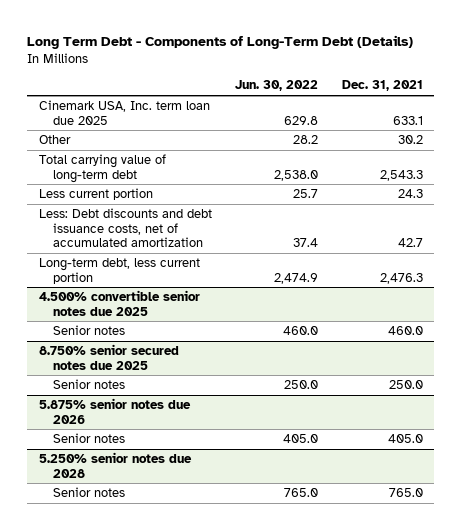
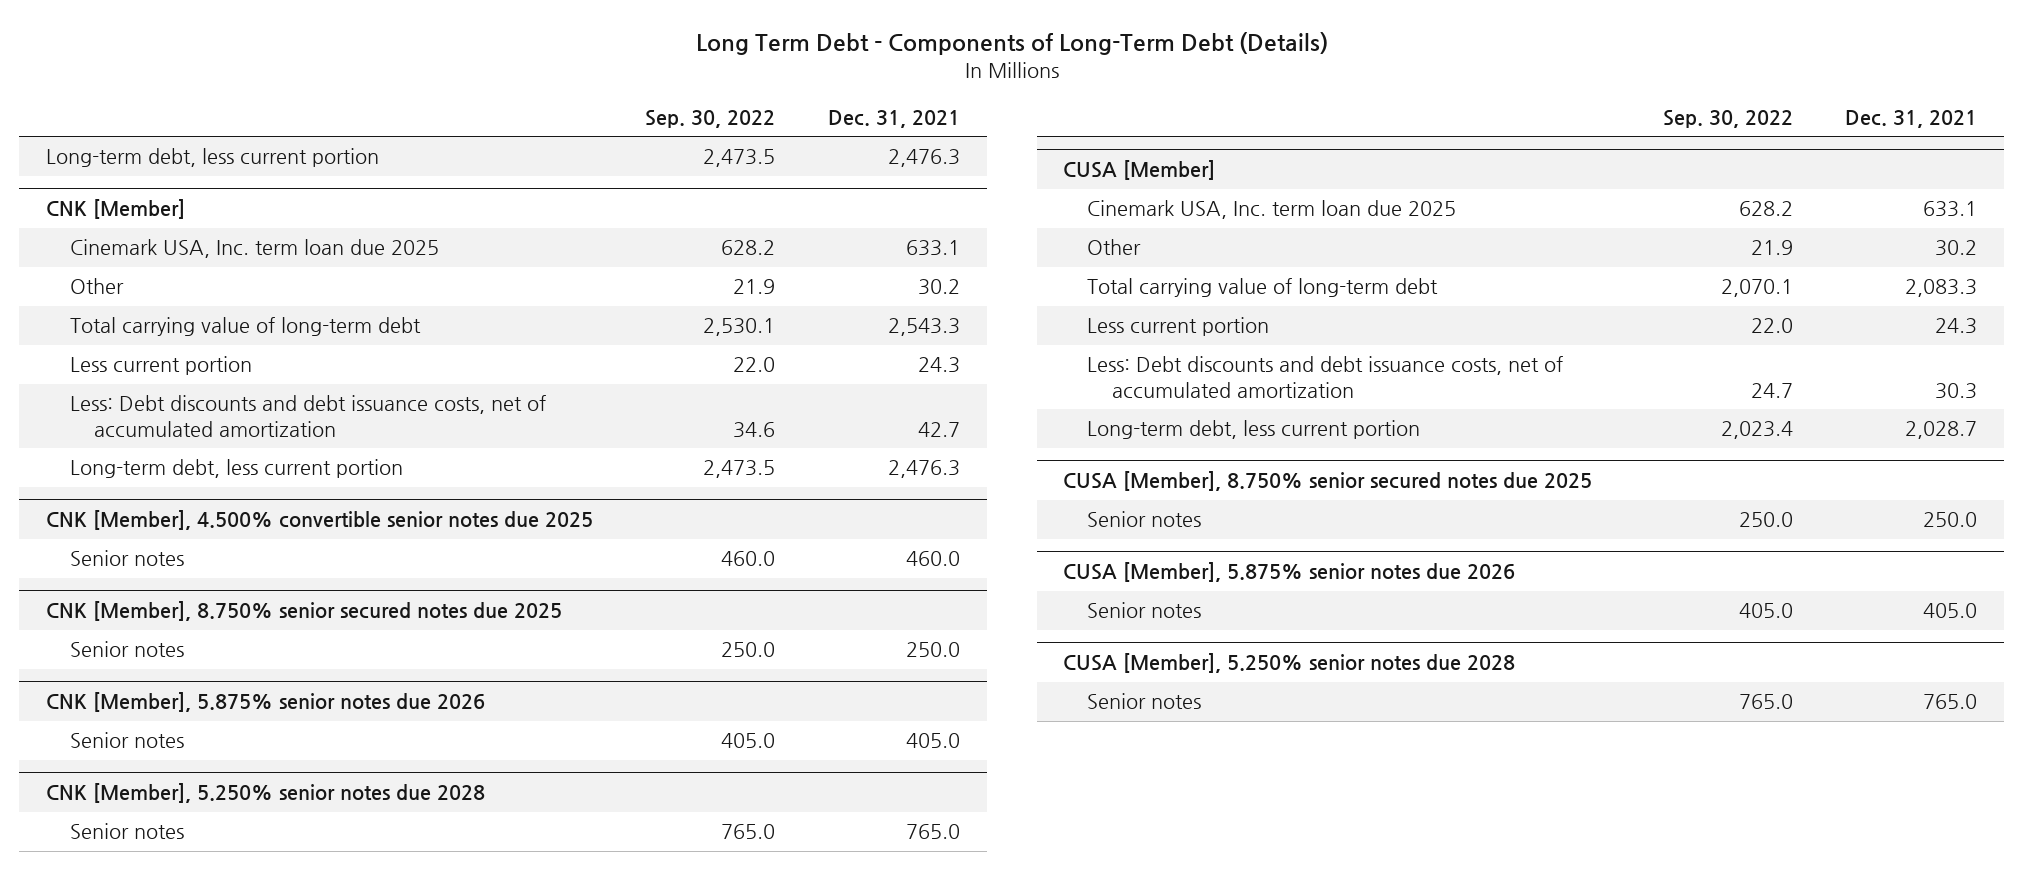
[235,80,319,92] Jun. 30, 2022 -> none
none -> [645,109,776,128] Sep. 30, 2022
none -> [45,148,379,168] Long-term debt, less current portion
none -> [45,199,185,220] CNK [Member]
[38,290,200,316] 4.500% convertible senior notes due 2025 -> [45,510,593,531] CNK [Member], 4.500% convertible senior notes due 2025
[38,344,179,370] 8.750% senior secured notes due 2025 -> [45,601,562,622] CNK [Member], 8.750% senior secured notes due 2025
[38,398,191,424] 5.875% senior notes due 2026 -> [45,692,485,713] CNK [Member], 5.875% senior notes due 2026
[38,452,192,478] 5.250% senior notes due 2028 -> [45,783,485,804] CNK [Member], 5.250% senior notes due 2028
none -> [1062,160,1215,181] CUSA [Member]
none -> [1087,200,1457,220] Cinemark USA, Inc. term loan due 2025
none -> [1087,239,1142,256] Other
none -> [1087,278,1439,298] Total carrying value of long-term debt
none -> [1087,317,1270,337] Less current portion
none -> [1087,356,1564,398] Less: Debt discounts and debt issuance costs, net of accumulated amortization
none -> [1087,420,1421,440] Long-term debt, less current portion
none -> [1062,471,1592,492] CUSA [Member], 8.750% senior secured notes due 2025
none -> [1087,511,1202,528] Senior notes
none -> [1062,562,1515,583] CUSA [Member], 5.875% senior notes due 2026
none -> [1087,602,1202,619] Senior notes
none -> [1062,653,1515,674] CUSA [Member], 5.250% senior notes due 2028
none -> [1087,693,1202,710] Senior notes

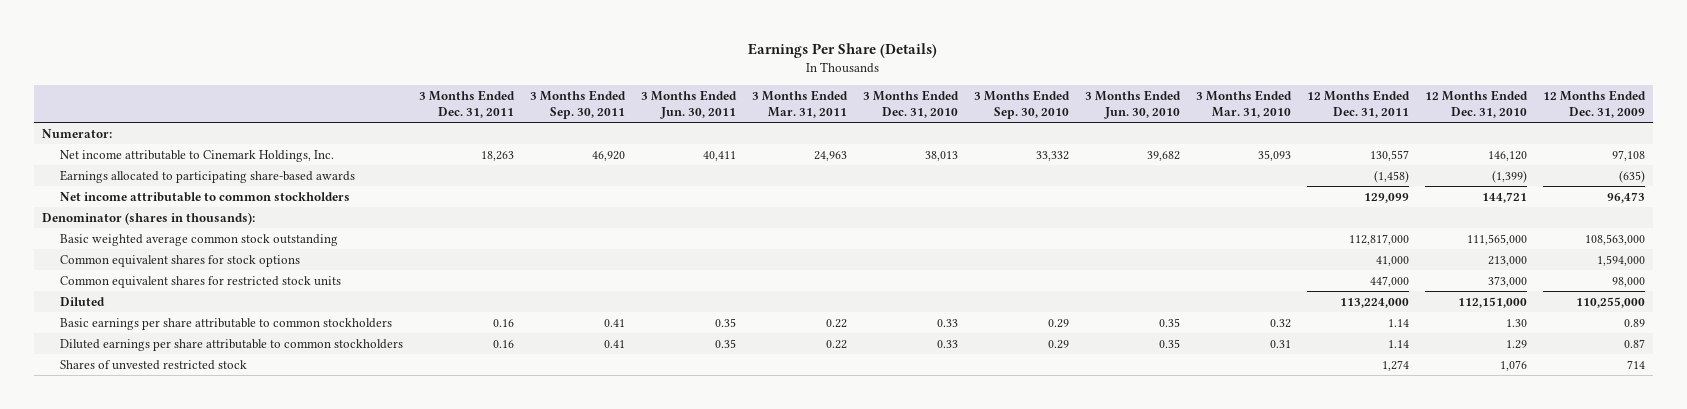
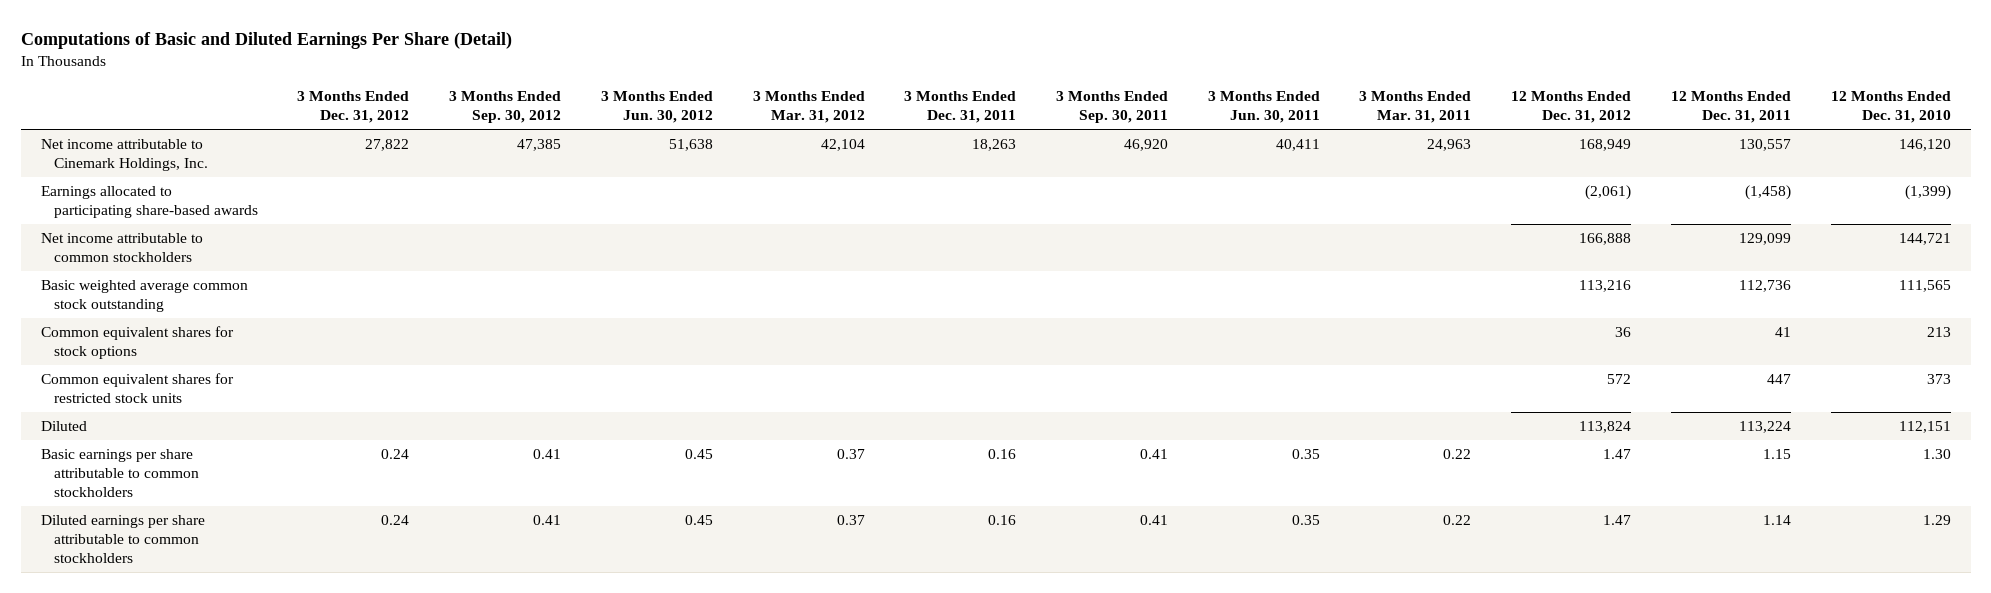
[748,43,938,59] Earnings Per Share (Details) -> [20,32,512,50] Computations of Basic and Diluted Earnings Per Share (Detail)
[862,89,959,118] 3 Months Ended Dec. 31, 2010 -> none
[973,89,1070,119] 3 Months Ended Sep. 30, 2010 -> none
[1084,89,1181,119] 3 Months Ended Jun. 30, 2010 -> none
[1196,89,1293,118] 3 Months Ended Mar. 31, 2010 -> none
[1543,89,1647,118] 12 Months Ended Dec. 31, 2009 -> none
none -> [297,91,410,123] 3 Months Ended Dec. 31, 2012
none -> [449,91,562,123] 3 Months Ended Sep. 30, 2012
none -> [600,91,713,123] 3 Months Ended Jun. 30, 2012
none -> [752,91,865,123] 3 Months Ended Mar. 31, 2012
none -> [1511,91,1632,123] 12 Months Ended Dec. 31, 2012
[41,128,112,138] Numerator: -> none
[41,211,255,225] Denominator (shares in thousands): -> none
[1349,233,1410,245] 112,817,000 -> [1738,280,1791,293] 112,736
[1467,233,1528,245] 111,565,000 -> [1898,280,1951,293] 111,565
[1376,255,1410,266] 41,000 -> [1774,327,1791,338] 41
[1488,255,1528,266] 213,000 -> [1926,327,1951,338] 213
[1370,275,1410,287] 447,000 -> [1766,374,1791,385] 447
[1488,275,1528,287] 373,000 -> [1926,374,1951,385] 373
[1340,297,1410,308] 113,224,000 -> [1738,421,1791,434] 113,224
[1458,296,1528,308] 112,151,000 -> [1898,421,1951,434] 112,151
[1388,318,1410,327] 1.14 -> [1762,449,1791,460] 1.15
[59,359,247,370] Shares of unvested restricted stock -> none

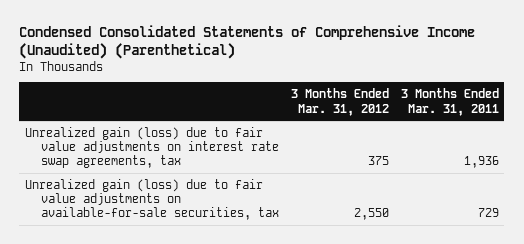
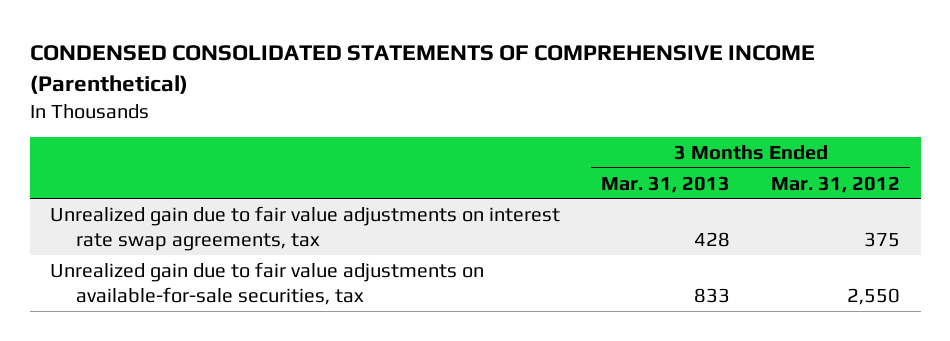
[19,25,476,60] Condensed Consolidated Statements of Comprehensive Income (Unaudited) (Parenthetical) -> [29,45,815,94] CONDENSED CONSOLIDATED STATEMENTS OF COMPREHENSIVE INCOME (Parenthetical)
[400,88,499,116] 3 Months Ended Mar. 31, 2011 -> none
none -> [601,175,731,193] Mar. 31, 2013
[25,126,279,169] Unrealized gain (loss) due to fair value adjustments on interest rate swap agreements, tax -> [50,205,561,252] Unrealized gain due to fair value adjustments on interest rate swap agreements, tax
[25,178,279,221] Unrealized gain (loss) due to fair value adjustments on available-for-sale securities, tax -> [50,261,485,306] Unrealized gain due to fair value adjustments on available-for-sale securities, tax

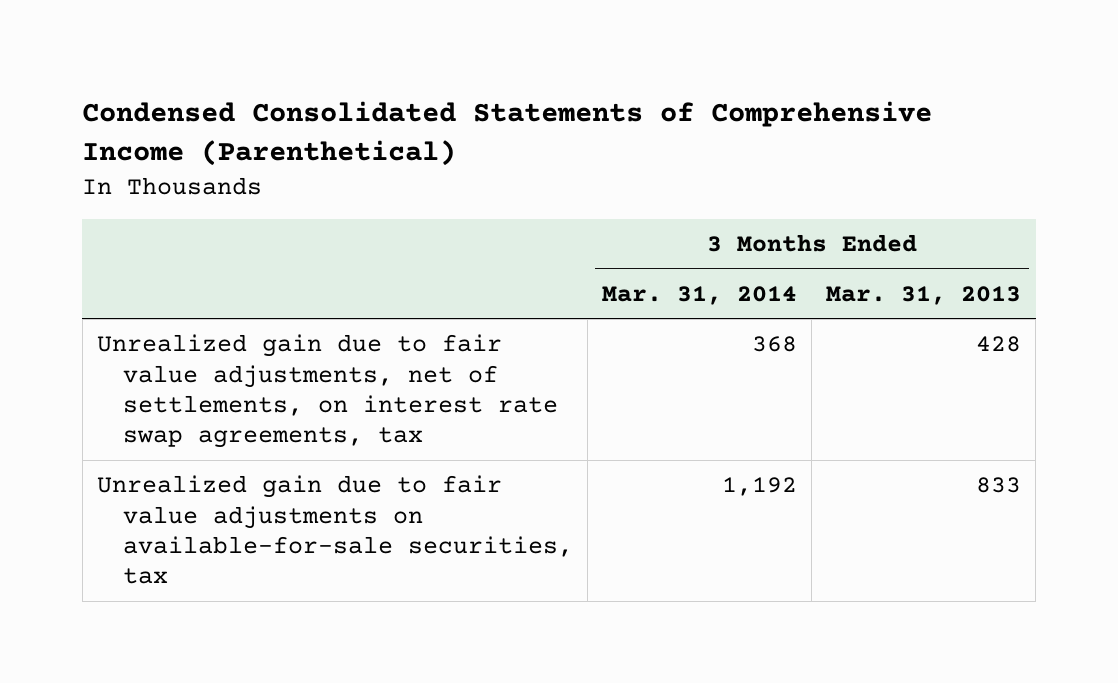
[29,45,815,94] CONDENSED CONSOLIDATED STATEMENTS OF COMPREHENSIVE INCOME (Parenthetical) -> [82,101,933,167] Condensed Consolidated Statements of Comprehensive Income (Parenthetical)
[771,175,901,193] Mar. 31, 2012 -> none
none -> [602,285,798,305] Mar. 31, 2014
[50,205,561,252] Unrealized gain due to fair value adjustments on interest rate swap agreements, tax -> [96,334,558,449] Unrealized gain due to fair value adjustments, net of settlements, on interest rate swap agreements, tax

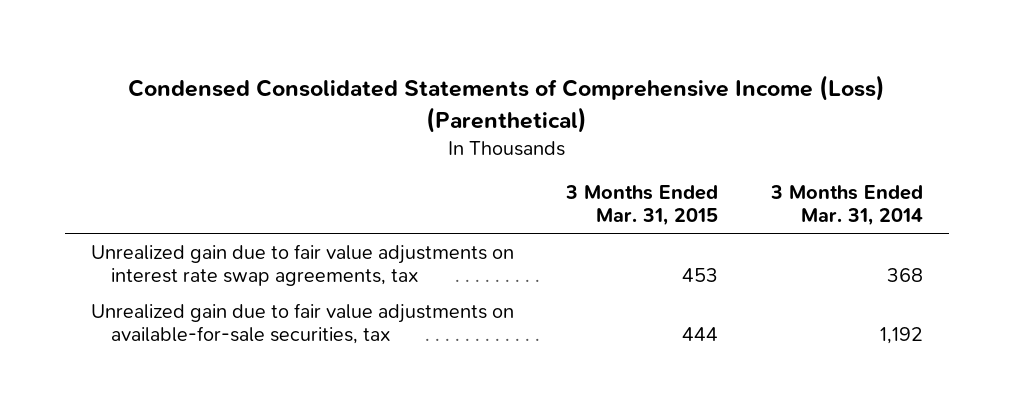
[82,101,933,167] Condensed Consolidated Statements of Comprehensive Income (Parenthetical) -> [127,75,885,133] Condensed Consolidated Statements of Comprehensive Income (Loss) (Parenthetical)
[826,285,1022,305] Mar. 31, 2013 -> none
none -> [565,185,719,227] 3 Months Ended Mar. 31, 2015
[96,334,558,449] Unrealized gain due to fair value adjustments, net of settlements, on interest rate swap agreements, tax -> [91,243,515,286] Unrealized gain due to fair value adjustments on interest rate swap agreements, tax

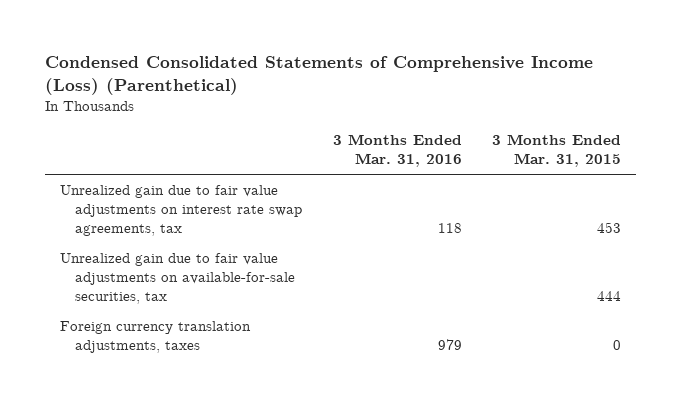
[769,185,923,227] 3 Months Ended Mar. 31, 2014 -> none
none -> [332,134,462,168] 3 Months Ended Mar. 31, 2016
none -> [59,320,251,353] Foreign currency translation adjustments, taxes

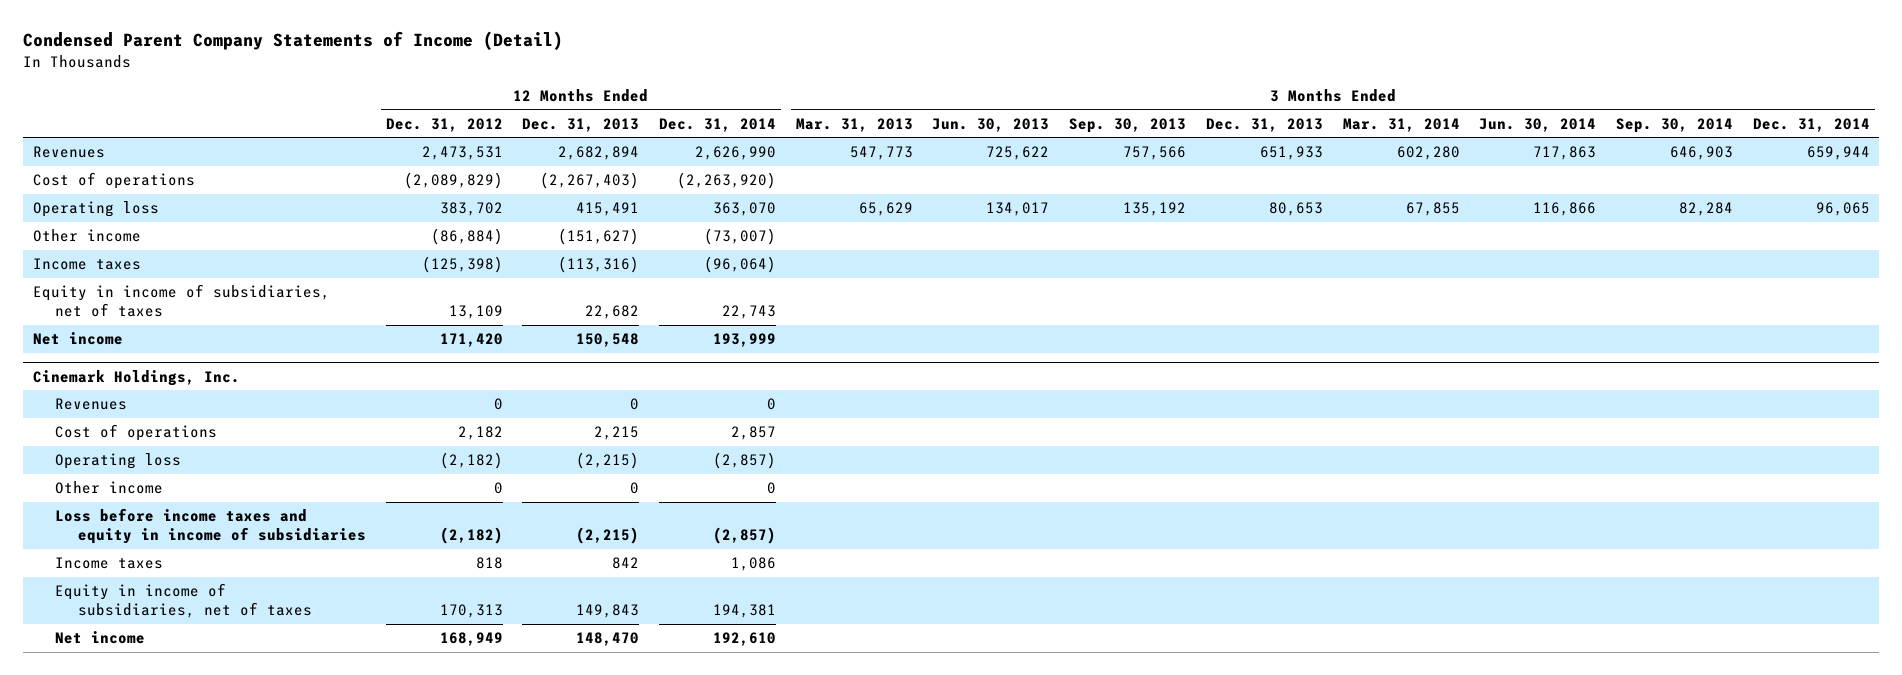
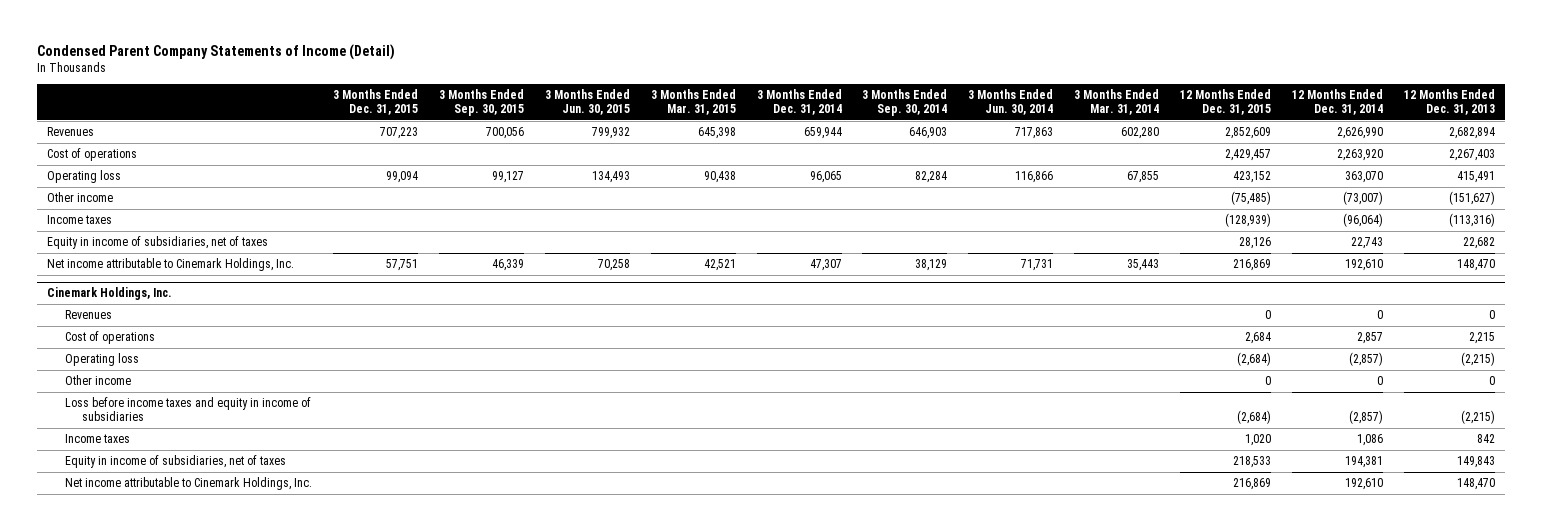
[385,117,503,132] Dec. 31, 2012 -> none
[795,117,913,132] Mar. 31, 2013 -> none
[932,117,1050,132] Jun. 30, 2013 -> none
[1069,117,1187,133] Sep. 30, 2013 -> none
[1205,117,1323,132] Dec. 31, 2013 -> none
none -> [332,89,418,116] 3 Months Ended Dec. 31, 2015
none -> [438,89,524,117] 3 Months Ended Sep. 30, 2015
none -> [544,89,630,116] 3 Months Ended Jun. 30, 2015
none -> [650,89,736,116] 3 Months Ended Mar. 31, 2015
none -> [1180,89,1272,116] 12 Months Ended Dec. 31, 2015
[540,172,640,190] (2,267,403) -> [1449,149,1496,162] 2,267,403
[677,172,777,190] (2,263,920) -> [1337,149,1384,162] 2,263,920
[32,332,123,346] Net income -> none
none -> [47,258,295,272] Net income attributable to Cinemark Holdings, Inc.
[55,631,146,645] Net income -> [64,477,312,491] Net income attributable to Cinemark Holdings, Inc.

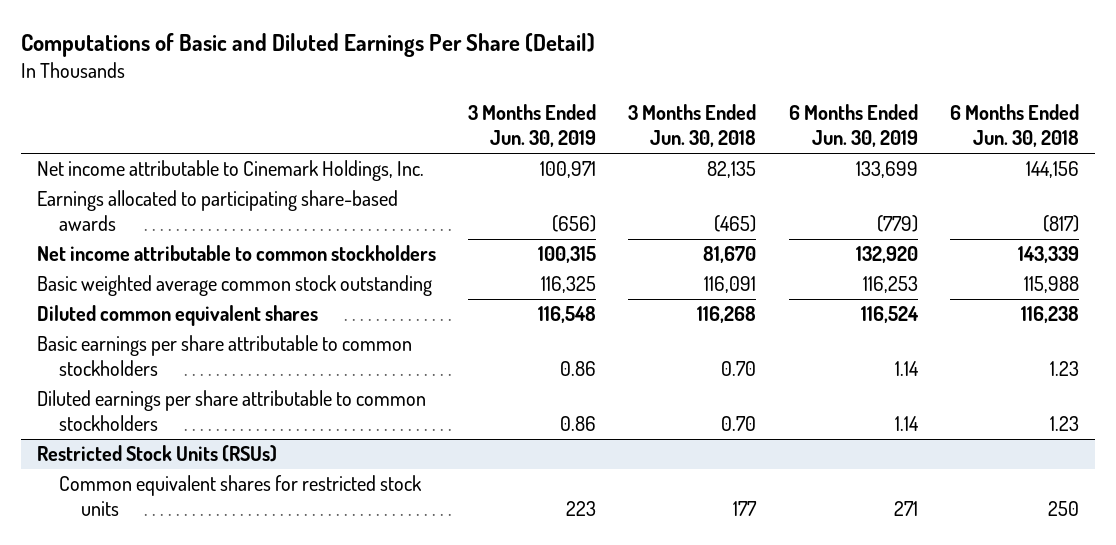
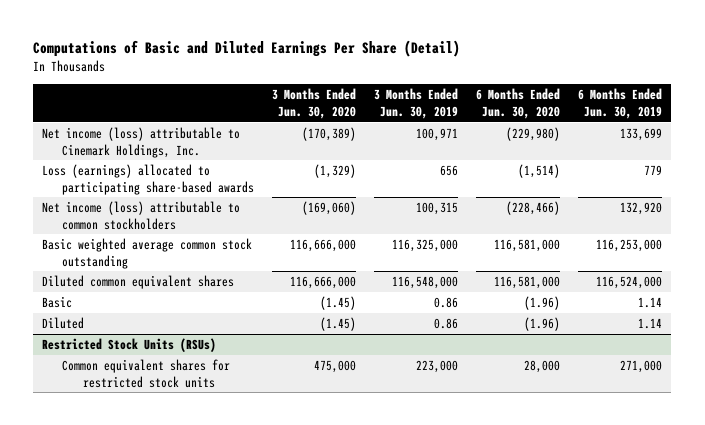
[628,104,757,148] 3 Months Ended Jun. 30, 2018 -> none
[949,104,1079,148] 6 Months Ended Jun. 30, 2018 -> none
none -> [272,88,357,119] 3 Months Ended Jun. 30, 2020
none -> [476,88,561,119] 6 Months Ended Jun. 30, 2020
[36,160,424,182] Net income attributable to Cinemark Holdings, Inc. -> [42,126,241,158] Net income (loss) attributable to Cinemark Holdings, Inc.
[36,190,398,232] Earnings allocated to participating share-based awards -> [42,163,255,195] Loss (earnings) allocated to participating share-based awards
[552,215,597,233] (656) -> [440,164,459,176] 656
[876,215,918,233] (779) -> [644,164,663,175] 779
[36,245,436,262] Net income attributable to common stockholders -> [42,200,241,230] Net income (loss) attributable to common stockholders
[541,276,597,294] 116,325 -> [392,238,459,252] 116,325,000
[862,276,918,294] 116,253 -> [596,238,663,252] 116,253,000
[538,306,597,324] 116,548 -> [392,275,459,289] 116,548,000
[860,306,919,324] 116,524 -> [596,275,663,289] 116,524,000
[36,335,412,377] Basic earnings per share attributable to common stockholders -> [42,295,73,308] Basic
[36,390,426,432] Diluted earnings per share attributable to common stockholders -> [42,316,85,329] Diluted
[566,501,597,517] 223 -> [416,359,459,373] 223,000
[893,501,918,517] 271 -> [620,359,663,373] 271,000

